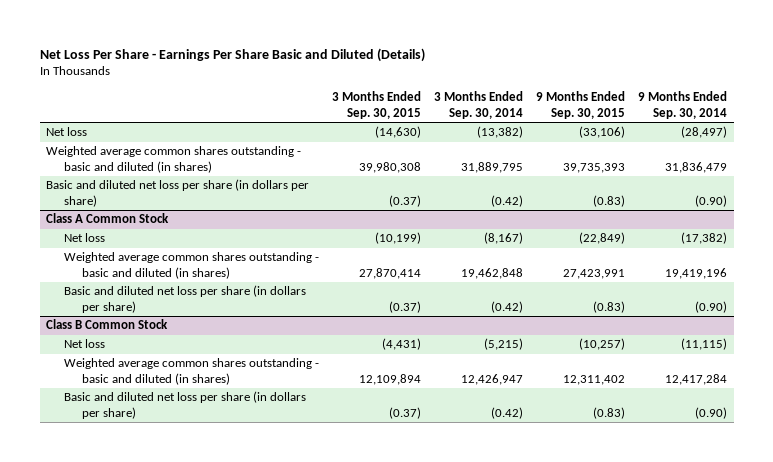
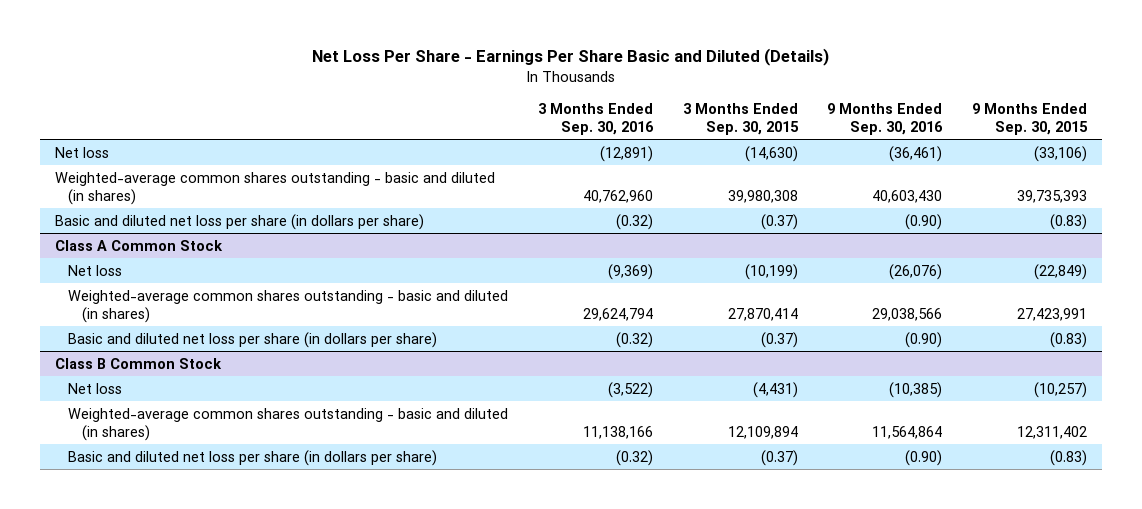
[434,91,524,119] 3 Months Ended Sep. 30, 2014 -> none
[638,91,728,119] 9 Months Ended Sep. 30, 2014 -> none
none -> [537,102,654,135] 3 Months Ended Sep. 30, 2016
none -> [827,102,944,135] 9 Months Ended Sep. 30, 2016
[46,146,302,173] Weighted average common shares outstanding - basic and diluted (in shares) -> [54,171,495,205] Weighted-average common shares outstanding - basic and diluted (in shares)
[64,252,320,279] Weighted average common shares outstanding - basic and diluted (in shares) -> [68,289,509,323] Weighted-average common shares outstanding - basic and diluted (in shares)
[64,358,320,385] Weighted average common shares outstanding - basic and diluted (in shares) -> [68,407,509,441] Weighted-average common shares outstanding - basic and diluted (in shares)

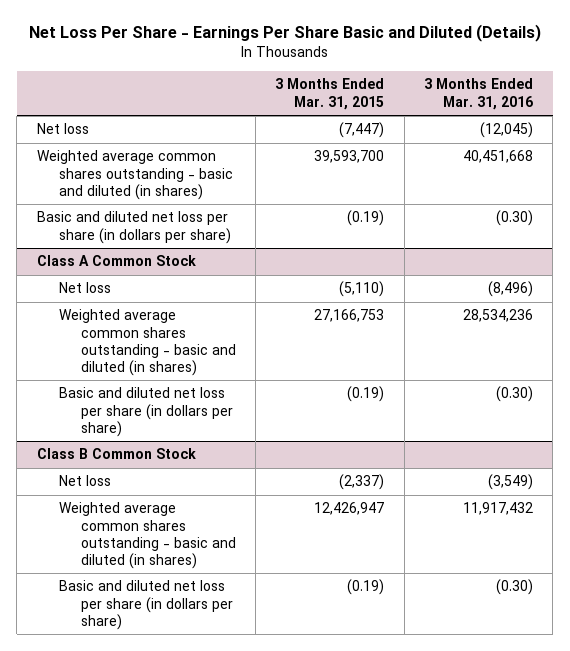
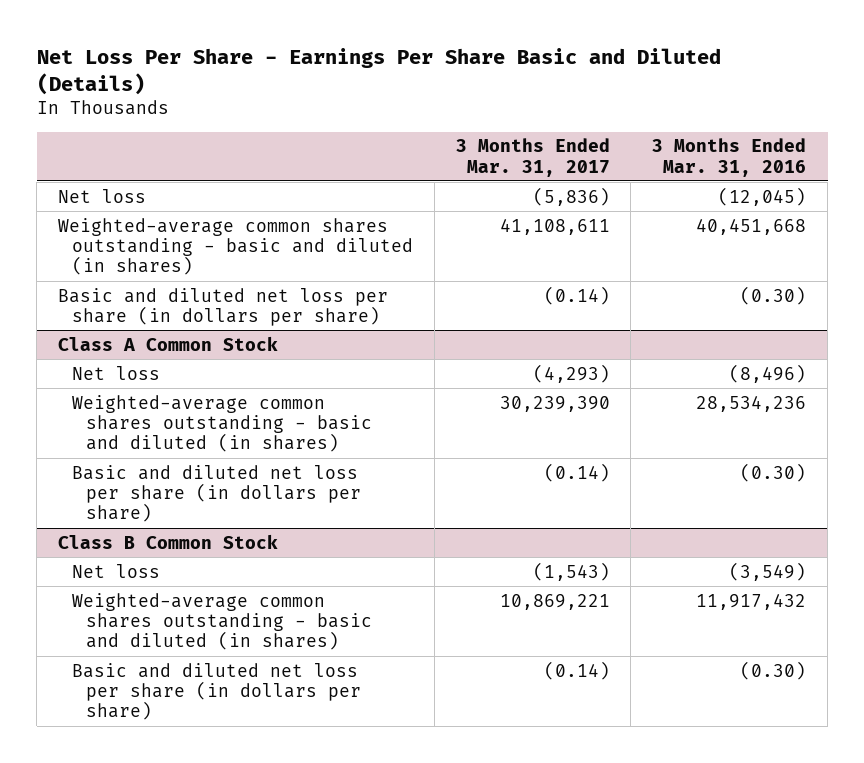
[275,78,385,110] 3 Months Ended Mar. 31, 2015 -> none
none -> [455,138,610,177] 3 Months Ended Mar. 31, 2017
[36,150,233,200] Weighted average common shares outstanding - basic and diluted (in shares) -> [57,217,414,276] Weighted-average common shares outstanding - basic and diluted (in shares)
[58,309,236,376] Weighted average common shares outstanding - basic and diluted (in shares) -> [72,394,373,453] Weighted-average common shares outstanding - basic and diluted (in shares)
[58,502,236,569] Weighted average common shares outstanding - basic and diluted (in shares) -> [72,592,373,651] Weighted-average common shares outstanding - basic and diluted (in shares)

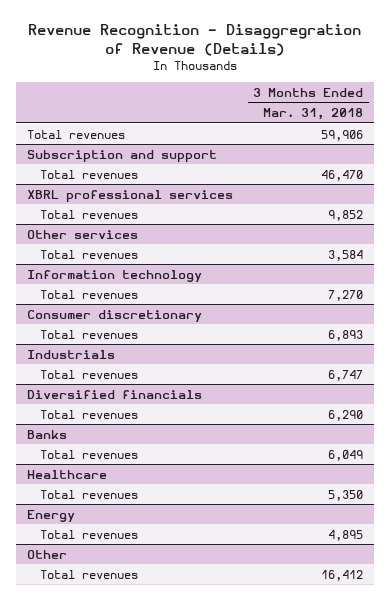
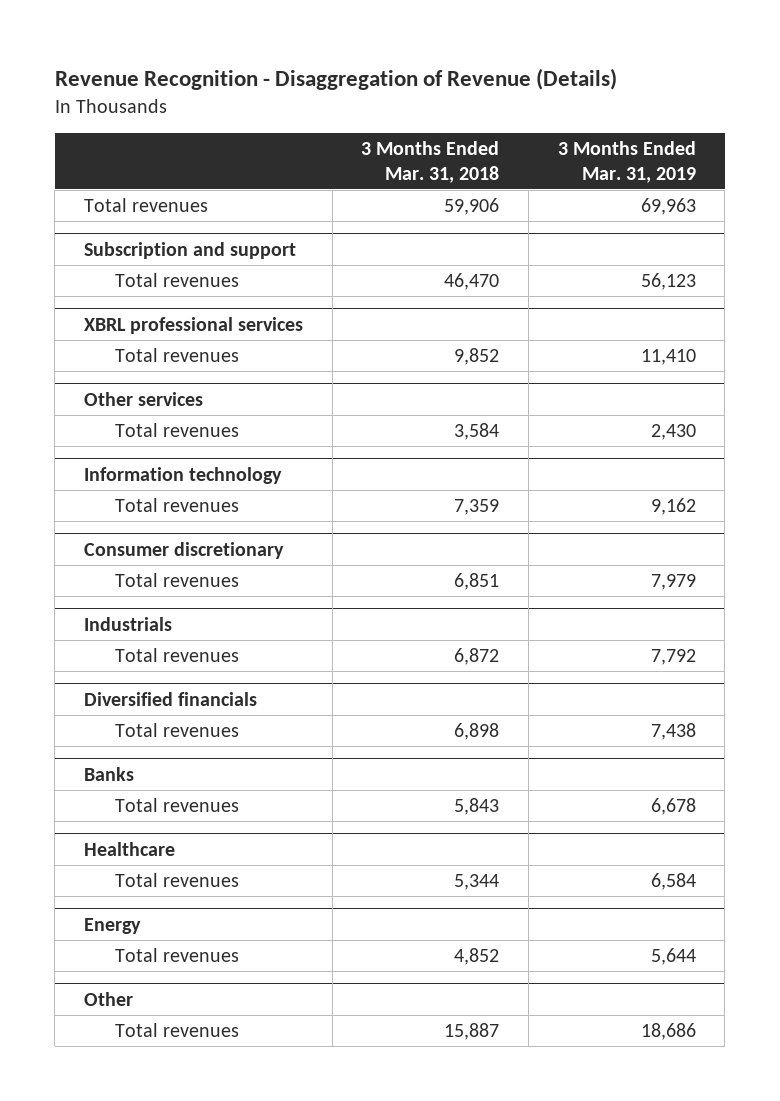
[27,23,361,56] Revenue Recognition - Disaggregration of Revenue (Details) -> [54,67,617,90] Revenue Recognition - Disaggregation of Revenue (Details)
none -> [557,140,696,183] 3 Months Ended Mar. 31, 2019
[328,289,364,301] 7,270 -> [454,499,500,516] 7,359
[328,329,364,341] 6,893 -> [454,573,500,591] 6,851
[328,369,364,381] 6,747 -> [454,648,500,666] 6,872
[328,409,364,421] 6,290 -> [454,723,500,741] 6,898
[328,449,364,461] 6,049 -> [454,798,500,816] 5,843
[328,489,364,501] 5,350 -> [454,874,500,891] 5,344
[328,529,364,541] 4,895 -> [454,948,500,966] 4,852
[321,569,364,581] 16,412 -> [444,1023,500,1041] 15,887

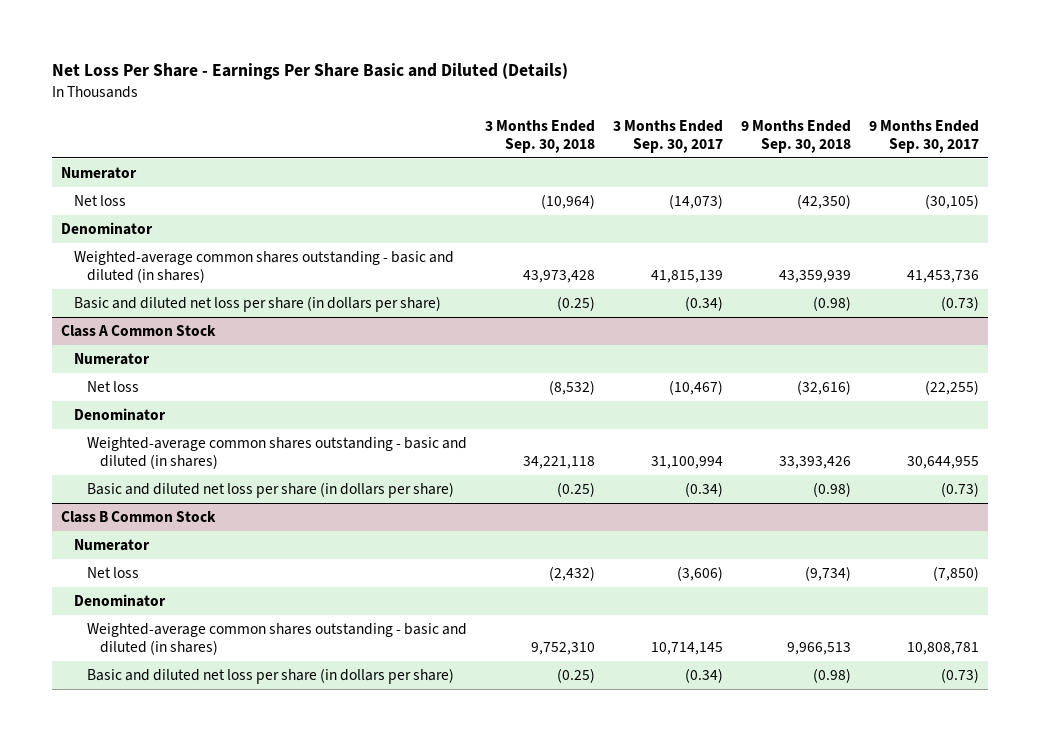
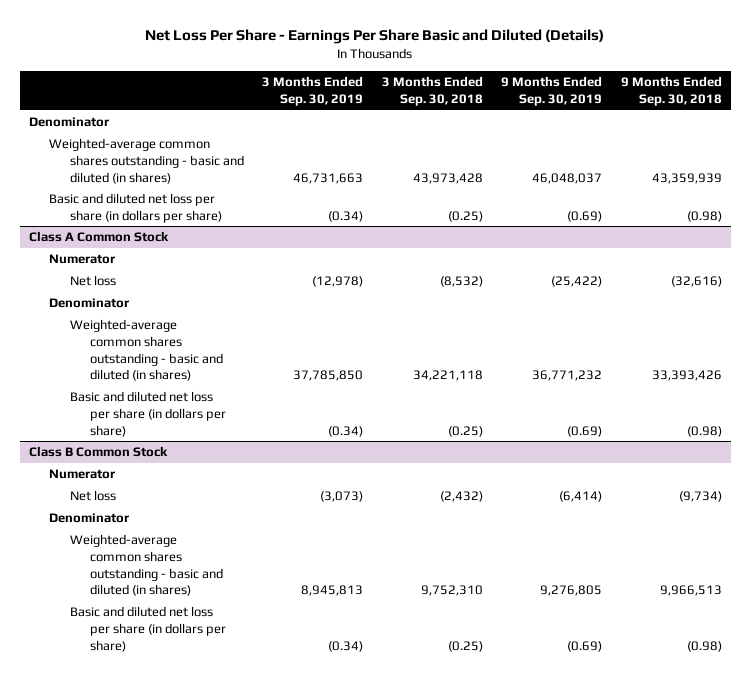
[613,119,724,154] 3 Months Ended Sep. 30, 2017 -> none
[869,119,980,154] 9 Months Ended Sep. 30, 2017 -> none
none -> [262,76,364,106] 3 Months Ended Sep. 30, 2019
none -> [501,76,603,106] 9 Months Ended Sep. 30, 2019
[61,167,138,180] Numerator -> none
[74,195,127,207] Net loss -> none

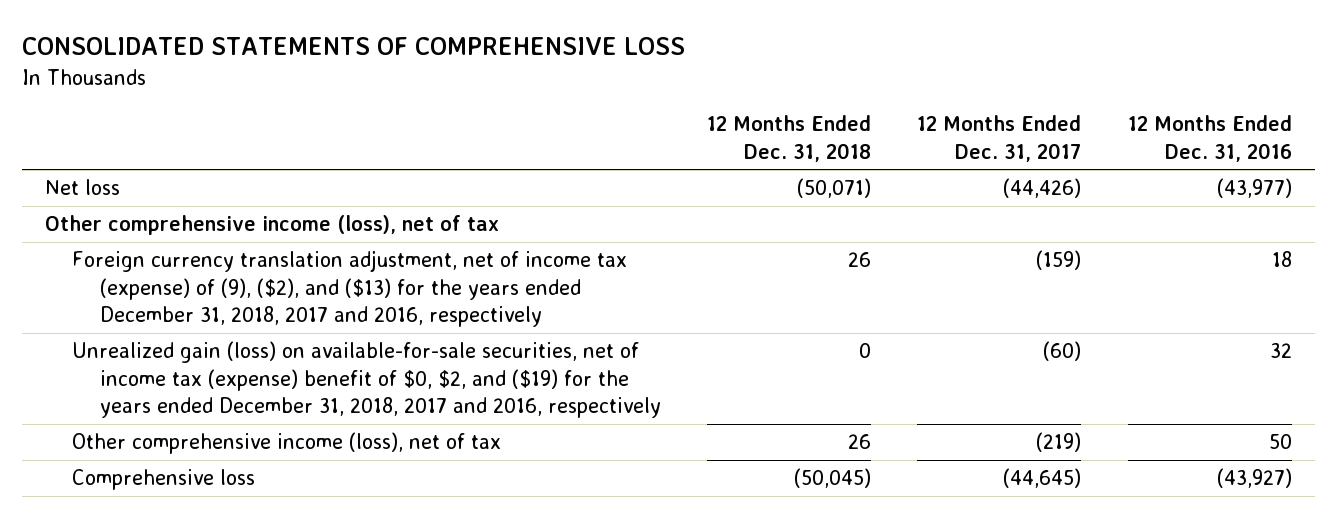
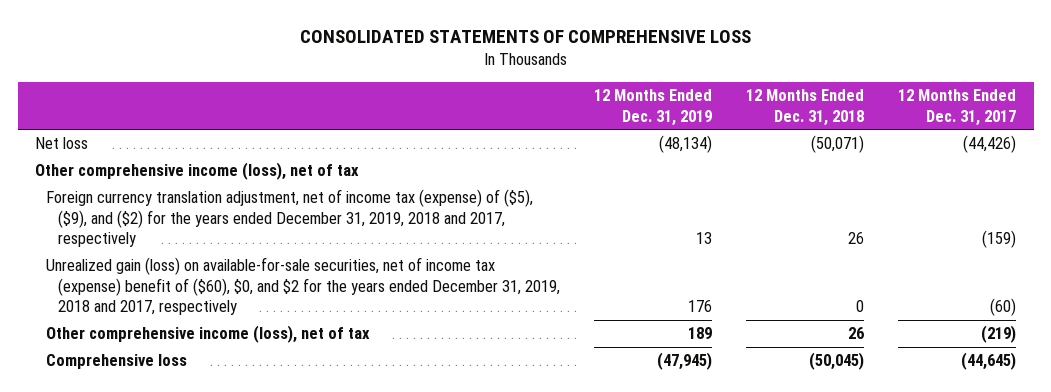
[1127,115,1292,162] 12 Months Ended Dec. 31, 2016 -> none
none -> [594,89,713,126] 12 Months Ended Dec. 31, 2019
[72,250,628,328] Foreign currency translation adjustment, net of income tax (expense) of (9), ($2), and ($13) for the years ended December 31, 2018, 2017 and 2016, respectively -> [46,189,534,248] Foreign currency translation adjustment, net of income tax (expense) of ($5), ($9), and ($2) for the years ended December 31, 2019, 2018 and 2017, respectively
[72,341,661,419] Unrealized gain (loss) on available-for-sale securities, net of income tax (expense) benefit of $0, $2, and ($19) for the years ended December 31, 2018, 2017 and 2016, respectively -> [46,257,560,316] Unrealized gain (loss) on available-for-sale securities, net of income tax (expense) benefit of ($60), $0, and $2 for the years ended December 31, 2019, 2018 and 2017, respectively

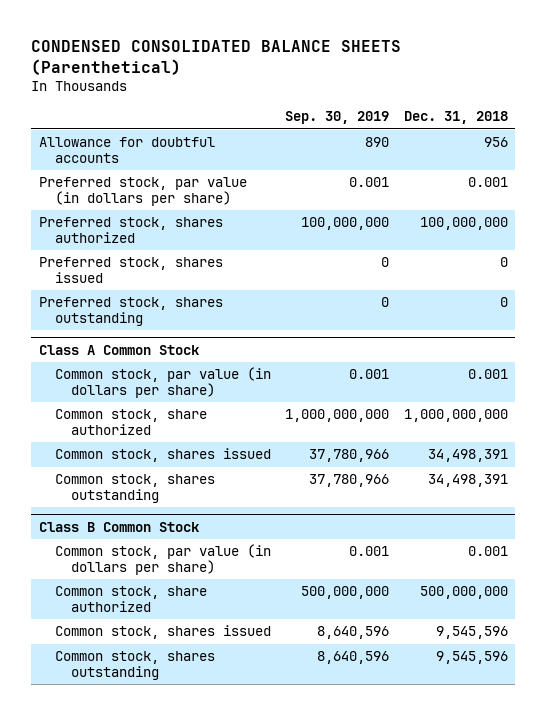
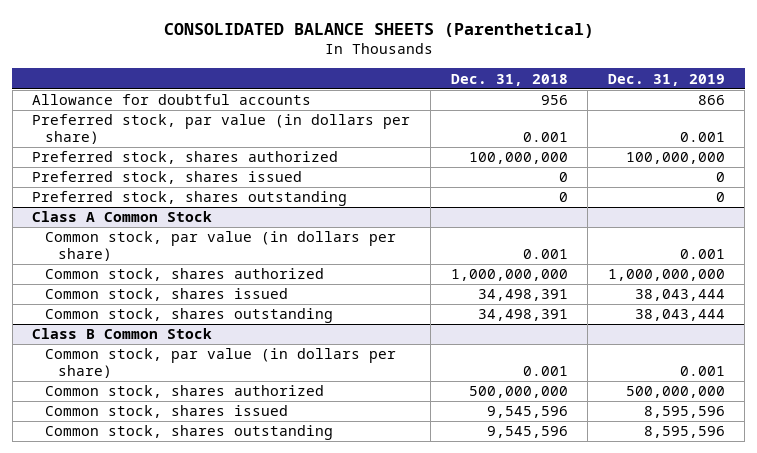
[31,40,402,75] CONDENSED CONSOLIDATED BALANCE SHEETS (Parenthetical) -> [163,22,594,38] CONSOLIDATED BALANCE SHEETS (Parenthetical)
[285,111,390,125] Sep. 30, 2019 -> none
none -> [607,73,725,86] Dec. 31, 2019
[54,409,207,435] Common stock, share authorized -> [45,268,325,282] Common stock, shares authorized
[54,586,207,612] Common stock, share authorized -> [45,385,325,399] Common stock, shares authorized

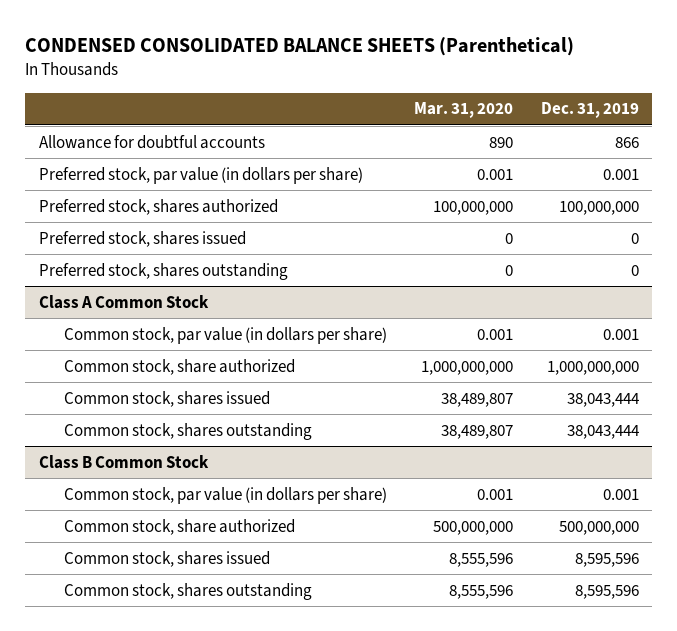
[163,22,594,38] CONSOLIDATED BALANCE SHEETS (Parenthetical) -> [25,37,575,57] CONDENSED CONSOLIDATED BALANCE SHEETS (Parenthetical)
[450,73,568,86] Dec. 31, 2018 -> none
none -> [414,102,514,119] Mar. 31, 2020
[45,268,325,282] Common stock, shares authorized -> [64,358,296,375] Common stock, share authorized
[45,385,325,399] Common stock, shares authorized -> [64,518,296,535] Common stock, share authorized

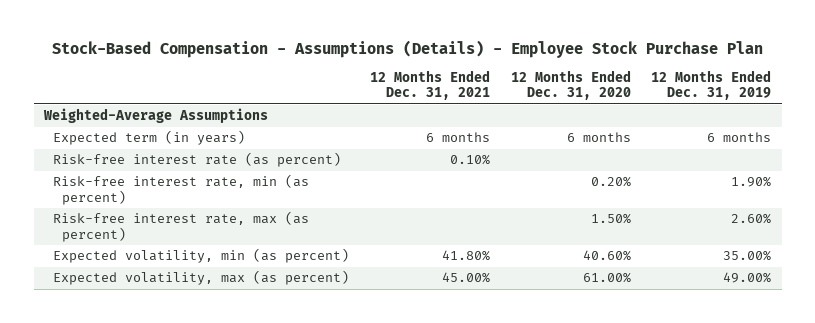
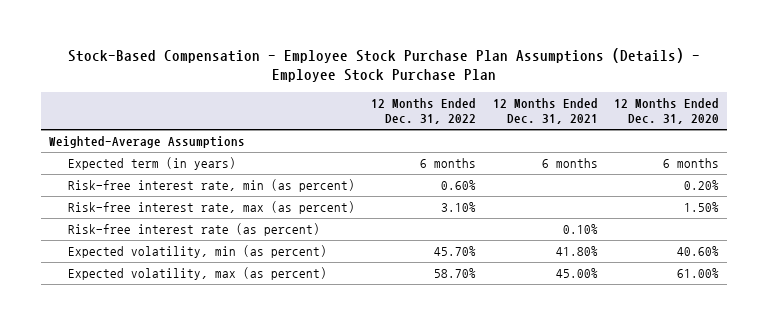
[51,39,763,58] Stock-Based Compensation - Assumptions (Details) - Employee Stock Purchase Plan -> [67,48,700,83] Stock-Based Compensation - Employee Stock Purchase Plan Assumptions (Details) - Employee Stock Purchase Plan
[651,70,772,101] 12 Months Ended Dec. 31, 2019 -> none
none -> [371,97,477,125] 12 Months Ended Dec. 31, 2022
[53,152,342,168] Risk-free interest rate (as percent) -> [68,222,321,236] Risk-free interest rate (as percent)

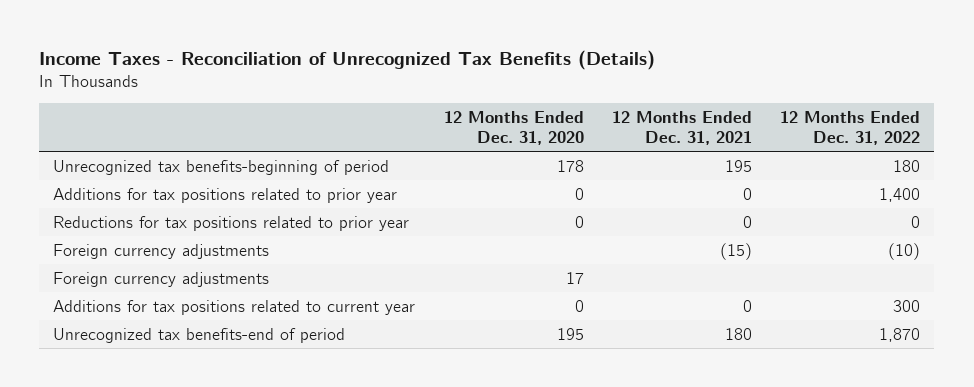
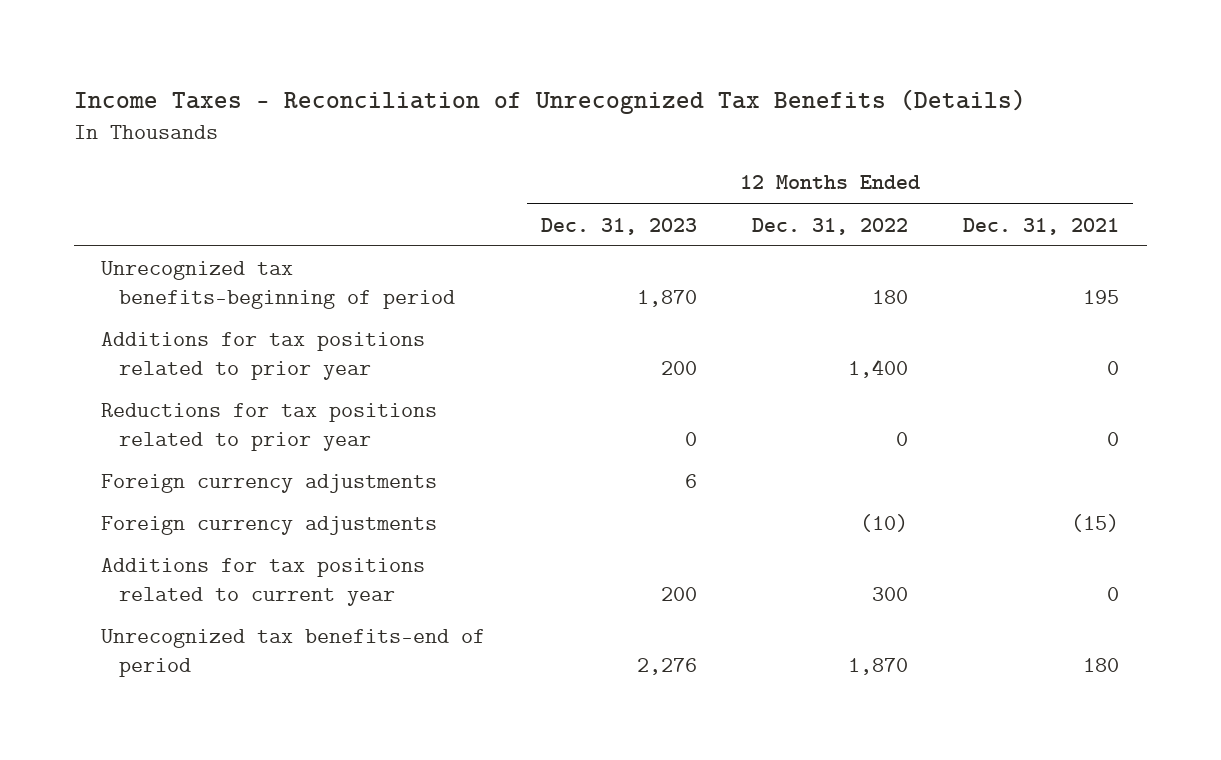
[443,111,584,145] 12 Months Ended Dec. 31, 2020 -> none
none -> [540,217,697,235] Dec. 31, 2023
[53,243,270,259] Foreign currency adjustments -> [101,516,438,536] Foreign currency adjustments

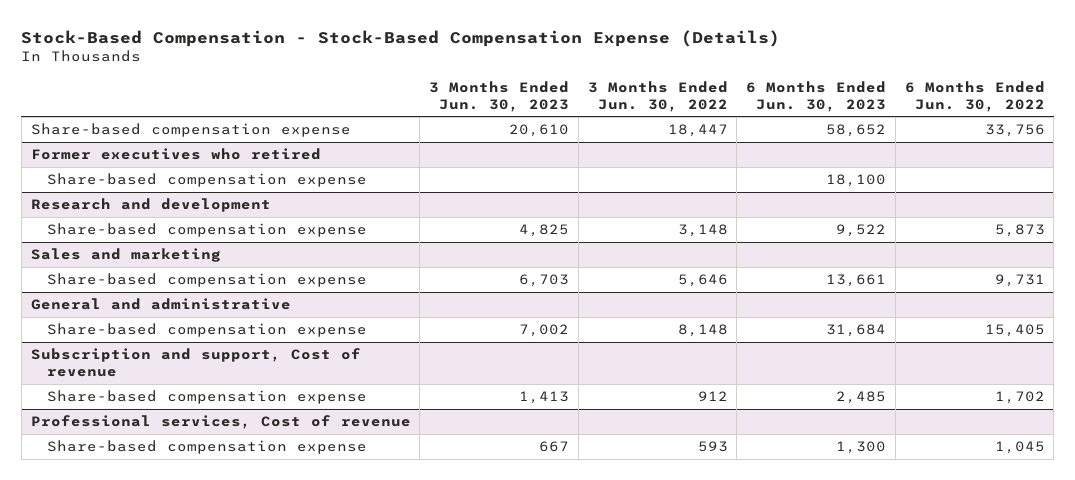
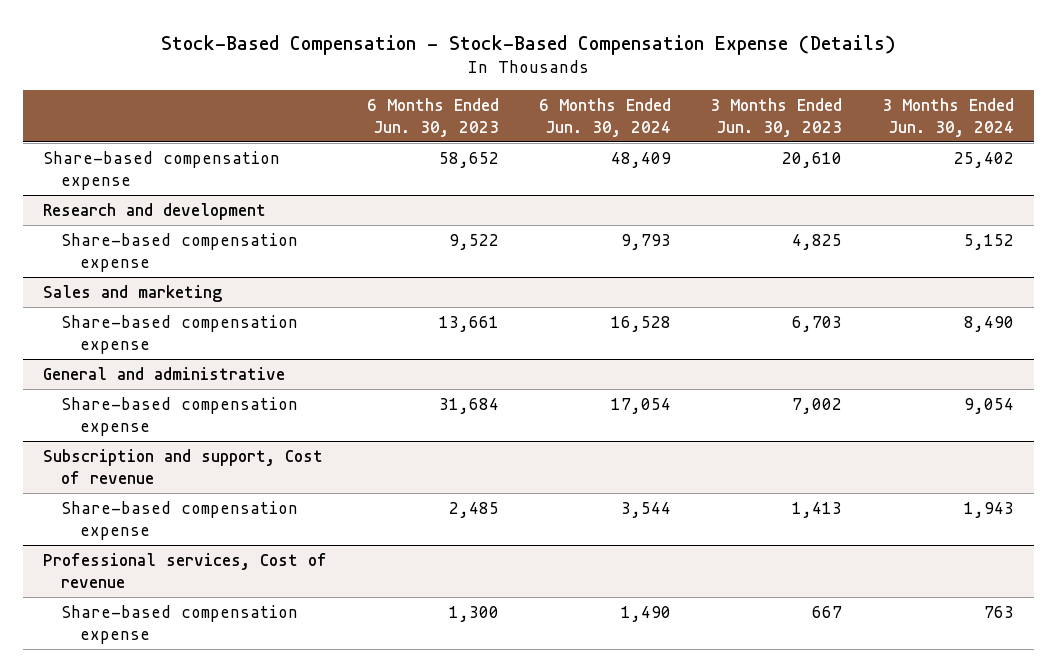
[587,80,728,112] 3 Months Ended Jun. 30, 2022 -> none
[904,80,1045,112] 6 Months Ended Jun. 30, 2022 -> none
none -> [538,97,671,137] 6 Months Ended Jun. 30, 2024
none -> [882,97,1015,137] 3 Months Ended Jun. 30, 2024
[30,148,321,161] Former executives who retired -> none
[47,173,368,188] Share-based compensation expense -> none

